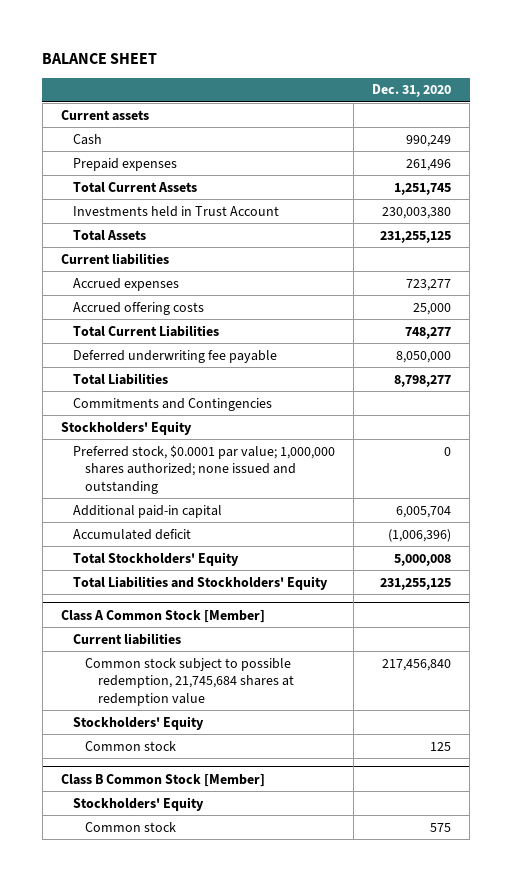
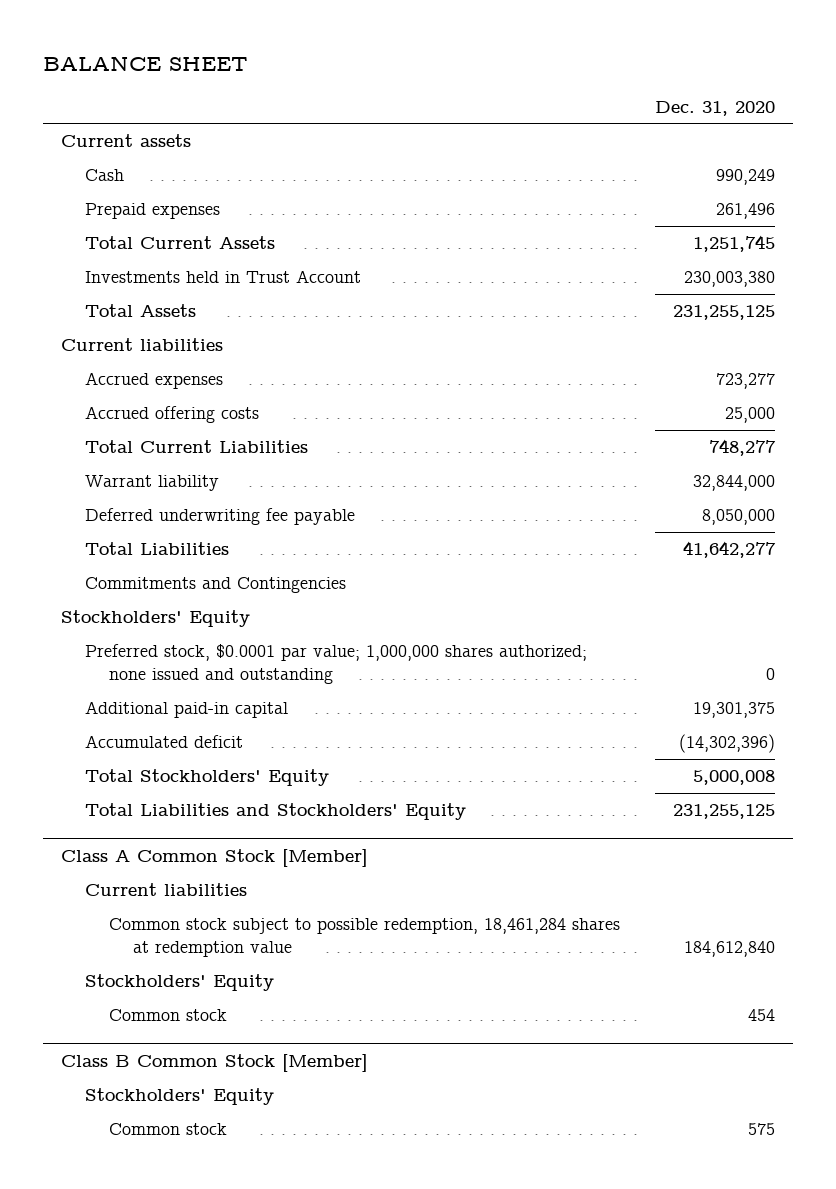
none -> [84,475,219,492] Warrant liability
[394,374,452,387] 8,798,277 -> [683,541,777,559] 41,642,277
[396,505,452,518] 6,005,704 -> [693,702,776,719] 19,301,375
[388,528,452,542] (1,006,396) -> [679,734,776,754] (14,302,396)
[85,657,294,706] Common stock subject to possible redemption, 21,745,684 shares at redemption value -> [109,918,621,958] Common stock subject to possible redemption, 18,461,284 shares at redemption value
[382,658,452,671] 217,456,840 -> [684,941,776,958] 184,612,840
[430,741,452,751] 125 -> [748,1009,776,1022] 454

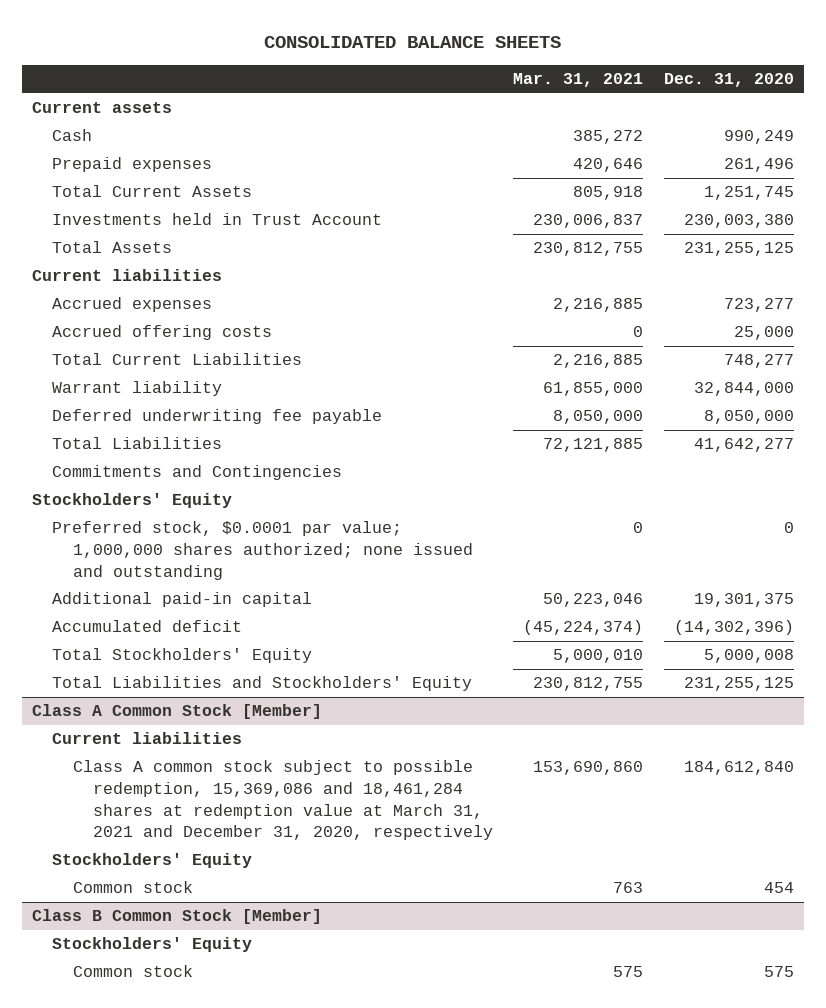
[43,56,249,72] BALANCE SHEET -> [263,35,561,48] CONSOLIDATED BALANCE SHEETS
none -> [513,73,644,88] Mar. 31, 2021
[109,918,621,958] Common stock subject to possible redemption, 18,461,284 shares at redemption value -> [72,760,494,841] Class A common stock subject to possible redemption, 15,369,086 and 18,461,284 shares at redemption value at March 31, 2021 and December 31, 2020, respectively

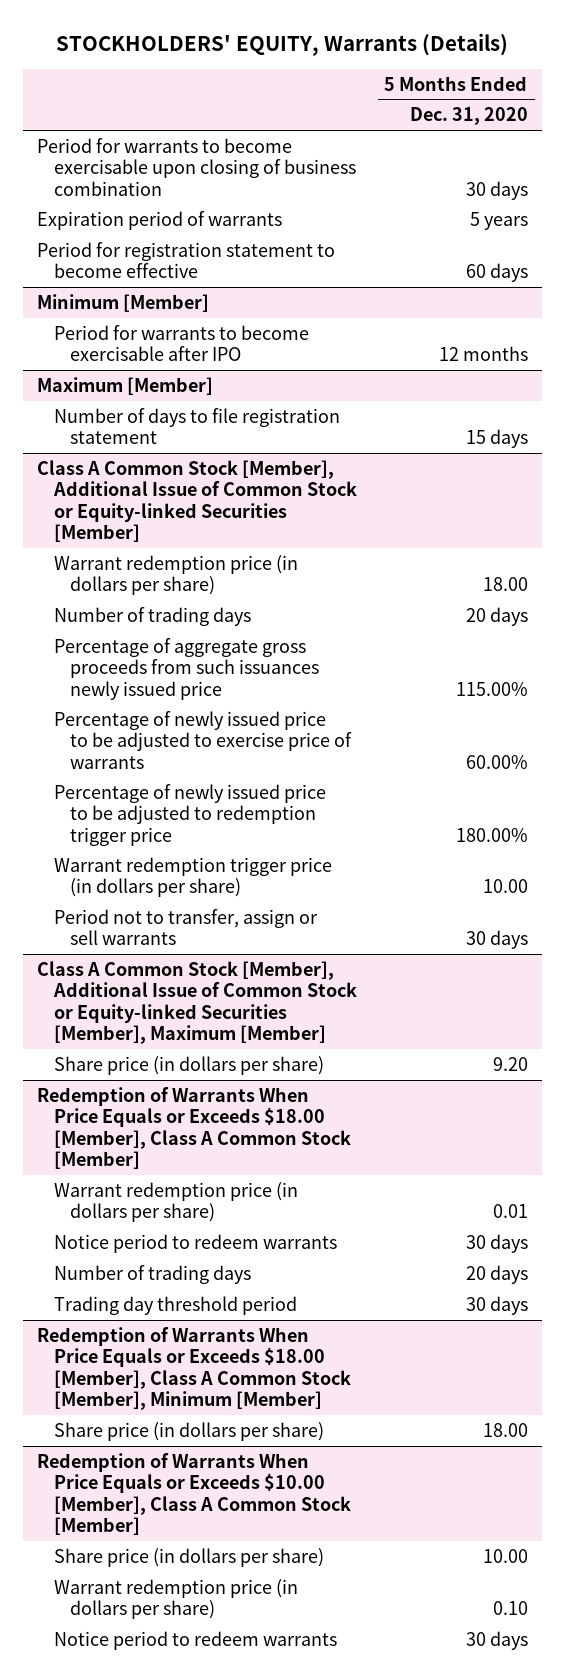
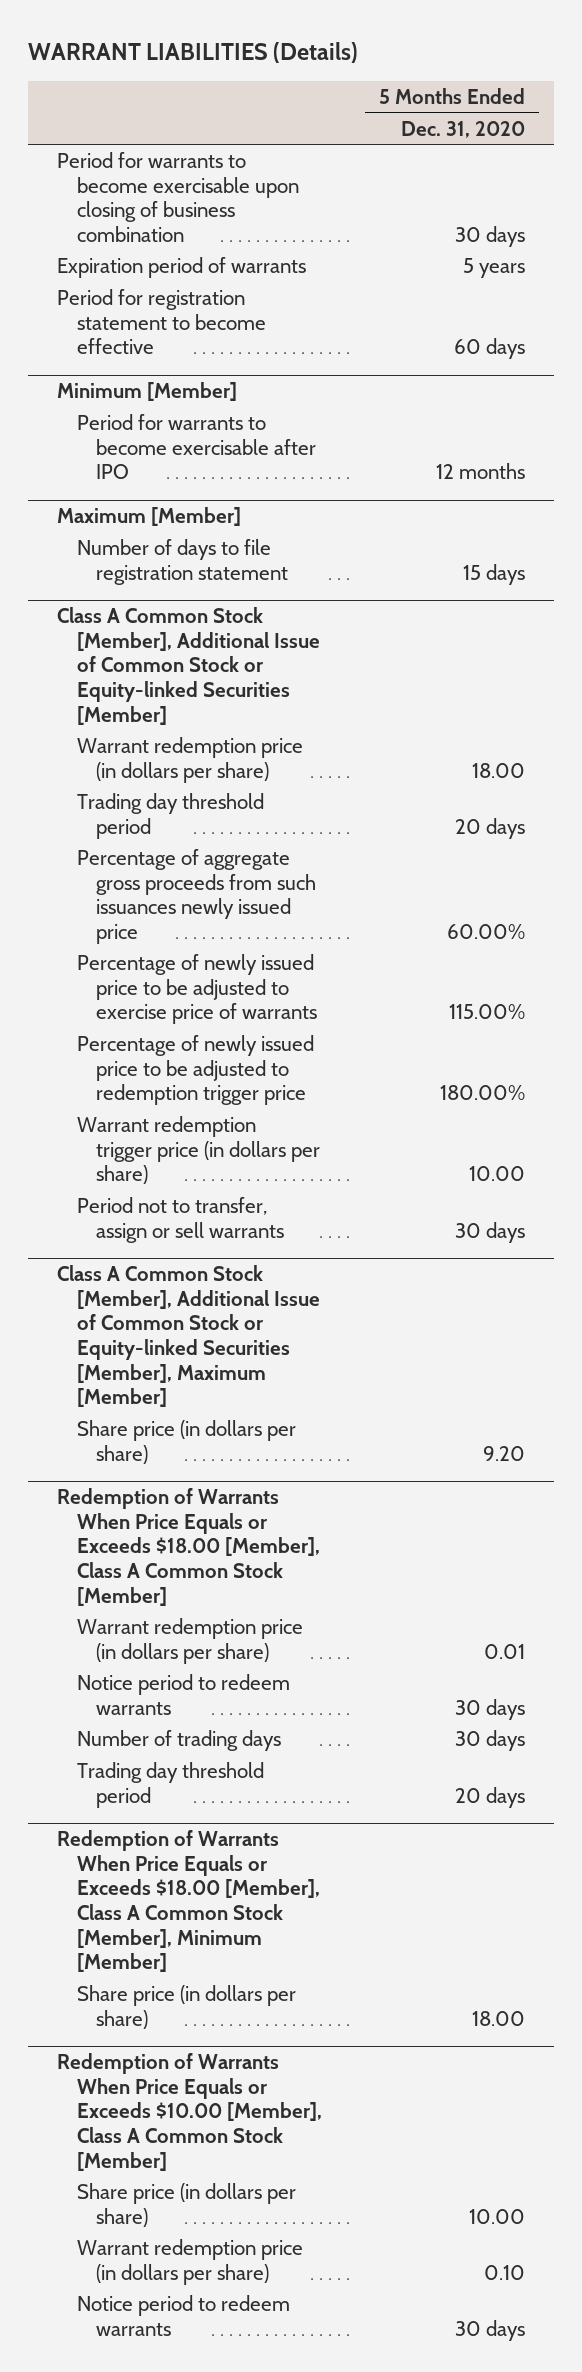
[56,32,509,56] STOCKHOLDERS' EQUITY, Warrants (Details) -> [28,42,359,64] WARRANT LIABILITIES (Details)
[53,606,251,626] Number of trading days -> none
none -> [76,793,264,839] Trading day threshold period
[455,681,528,696] 115.00% -> [446,923,525,939] 60.00%
[465,754,528,769] 60.00% -> [448,1004,525,1020] 115.00%
[465,1264,528,1284] 20 days -> [454,1730,525,1752] 30 days
[465,1295,528,1315] 30 days -> [454,1786,525,1808] 20 days

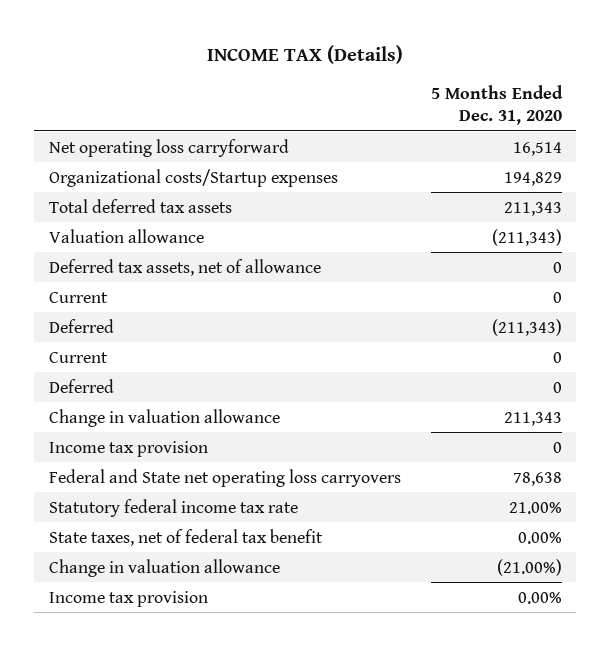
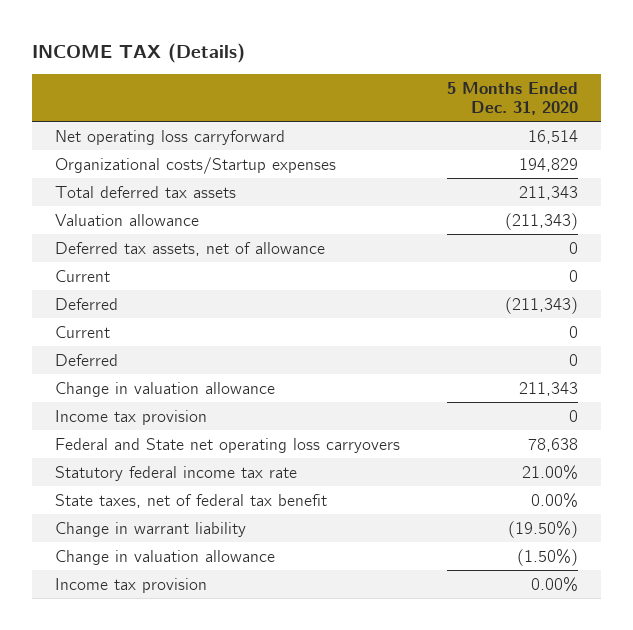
none -> [55,521,247,537] Change in warrant liability
[496,558,562,576] (21.00%) -> [516,548,578,566] (1.50%)

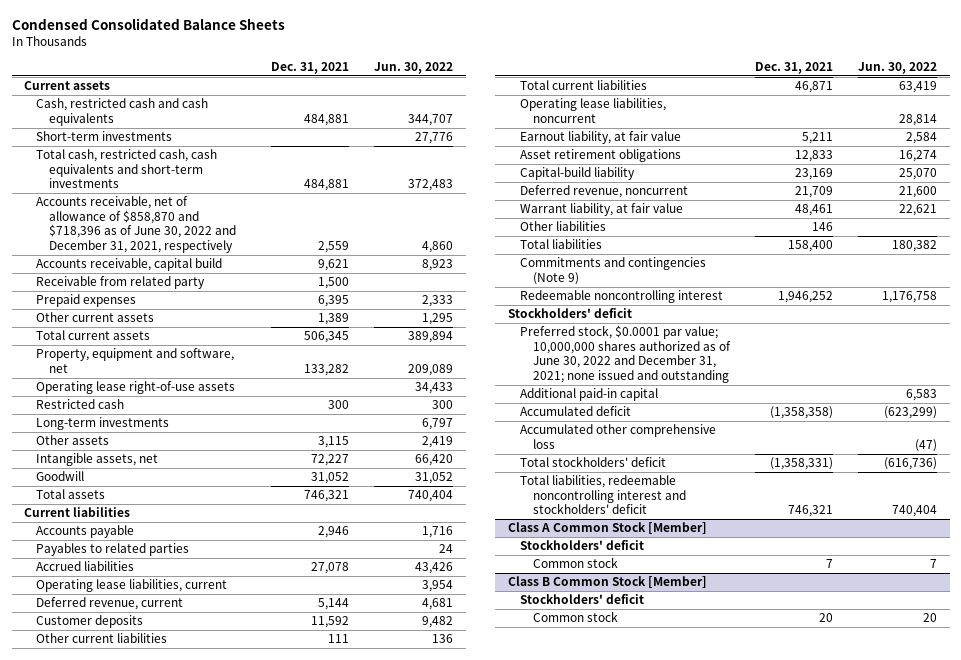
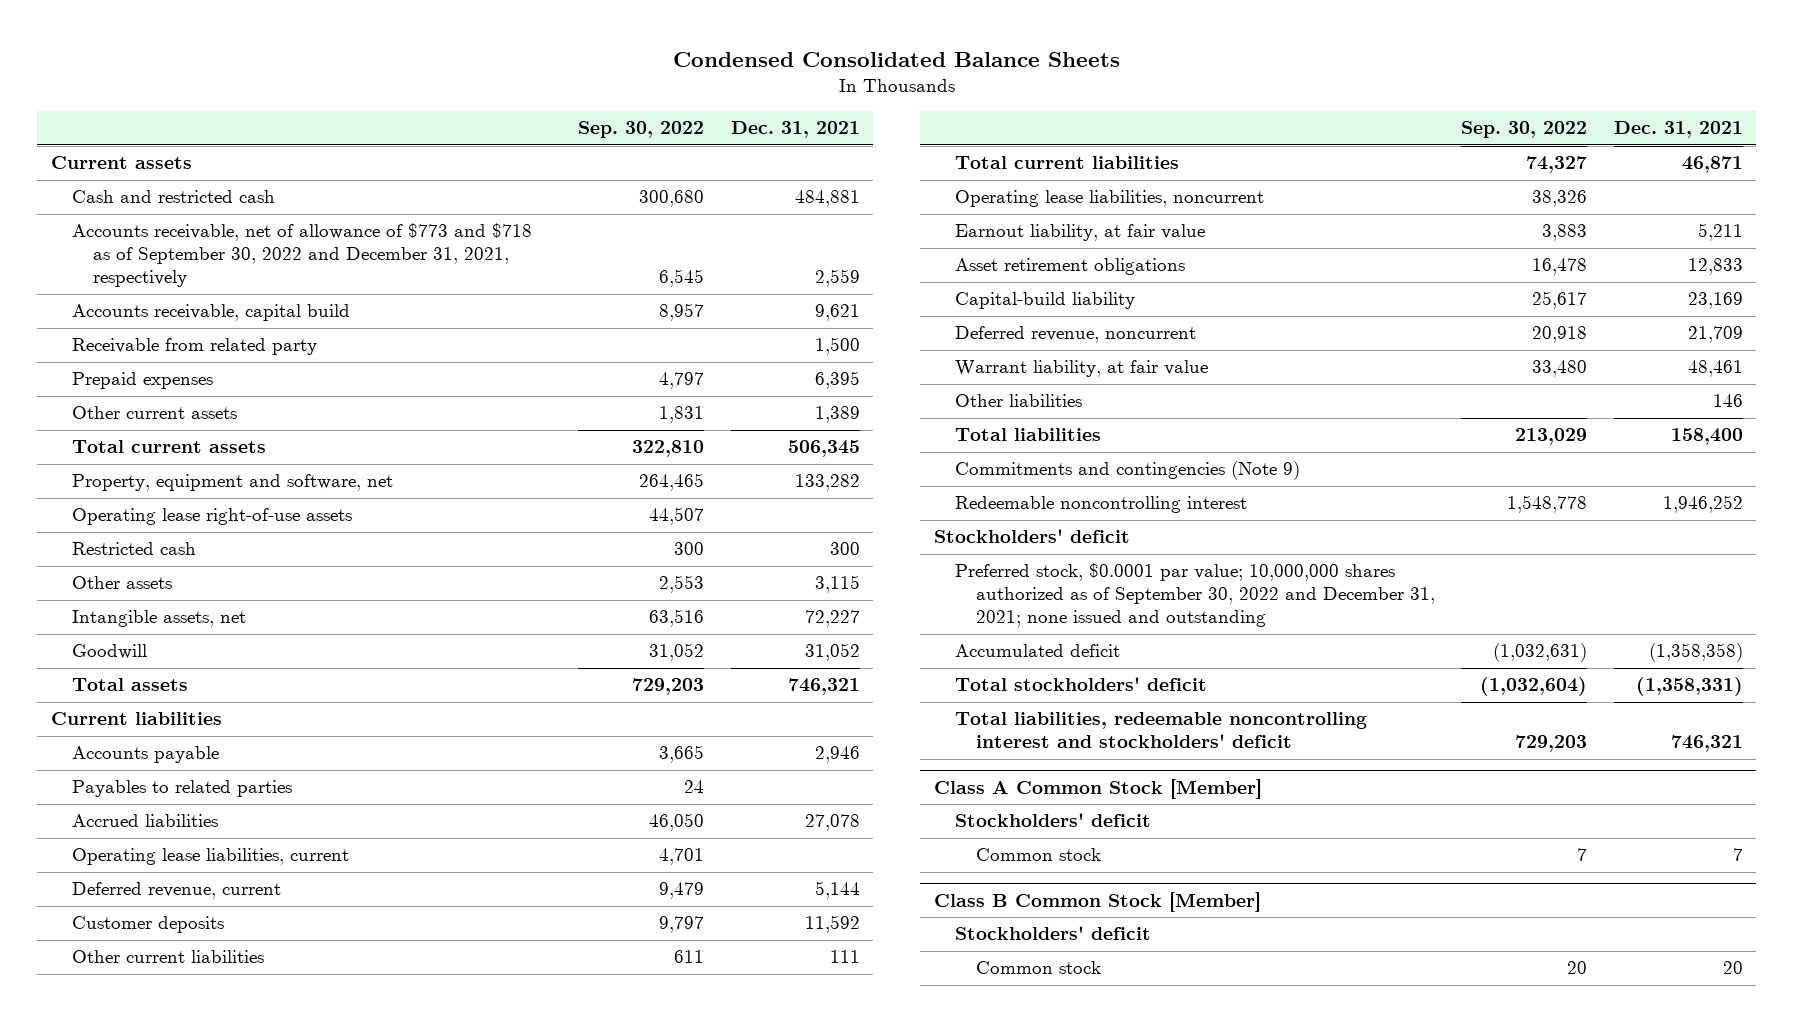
[374,62,454,75] Jun. 30, 2022 -> none
none -> [578,121,705,139] Sep. 30, 2022
[36,131,173,142] Short-term investments -> none
[36,149,218,189] Total cash, restricted cash, cash equivalents and short-term investments -> none
[36,98,209,126] Cash, restricted cash and cash equivalents -> [71,190,275,204] Cash and restricted cash
[36,196,236,253] Accounts receivable, net of allowance of $858,870 and $718,396 as of June 30, 2022 and December 31, 2021, respectively -> [71,223,532,288] Accounts receivable, net of allowance of $773 and $718 as of September 30, 2022 and December 31, 2021, respectively
[36,417,170,431] Long-term investments -> none
[520,388,659,402] Additional paid-in capital -> none
[520,325,731,383] Preferred stock, $0.0001 par value; 10,000,000 shares authorized as of June 30, 2022 and December 31, 2021; none issued and outstanding -> [954,563,1435,628] Preferred stock, $0.0001 par value; 10,000,000 shares authorized as of September 30, 2022 and December 31, 2021; none issued and outstanding
[520,424,717,449] Accumulated other comprehensive loss -> none

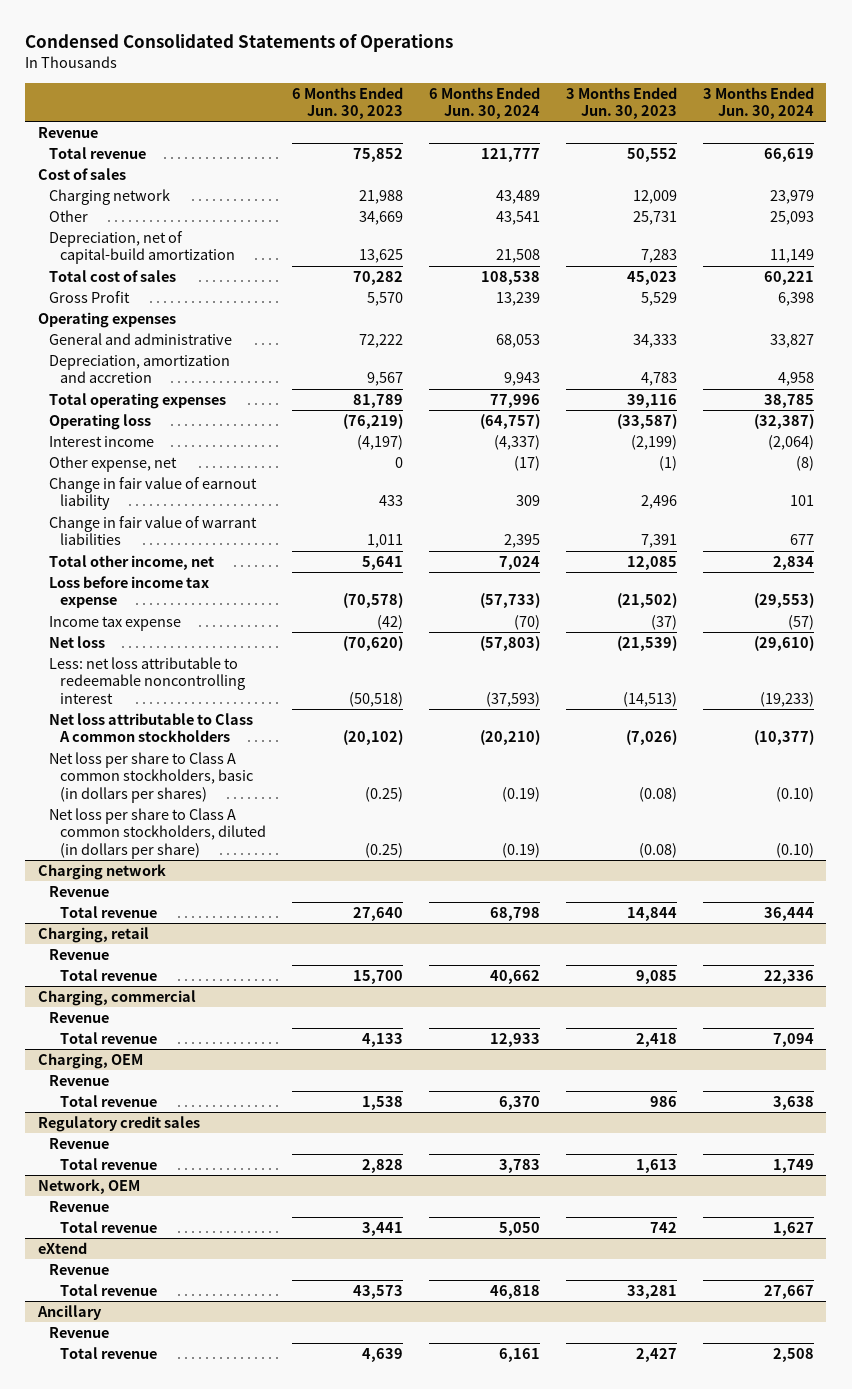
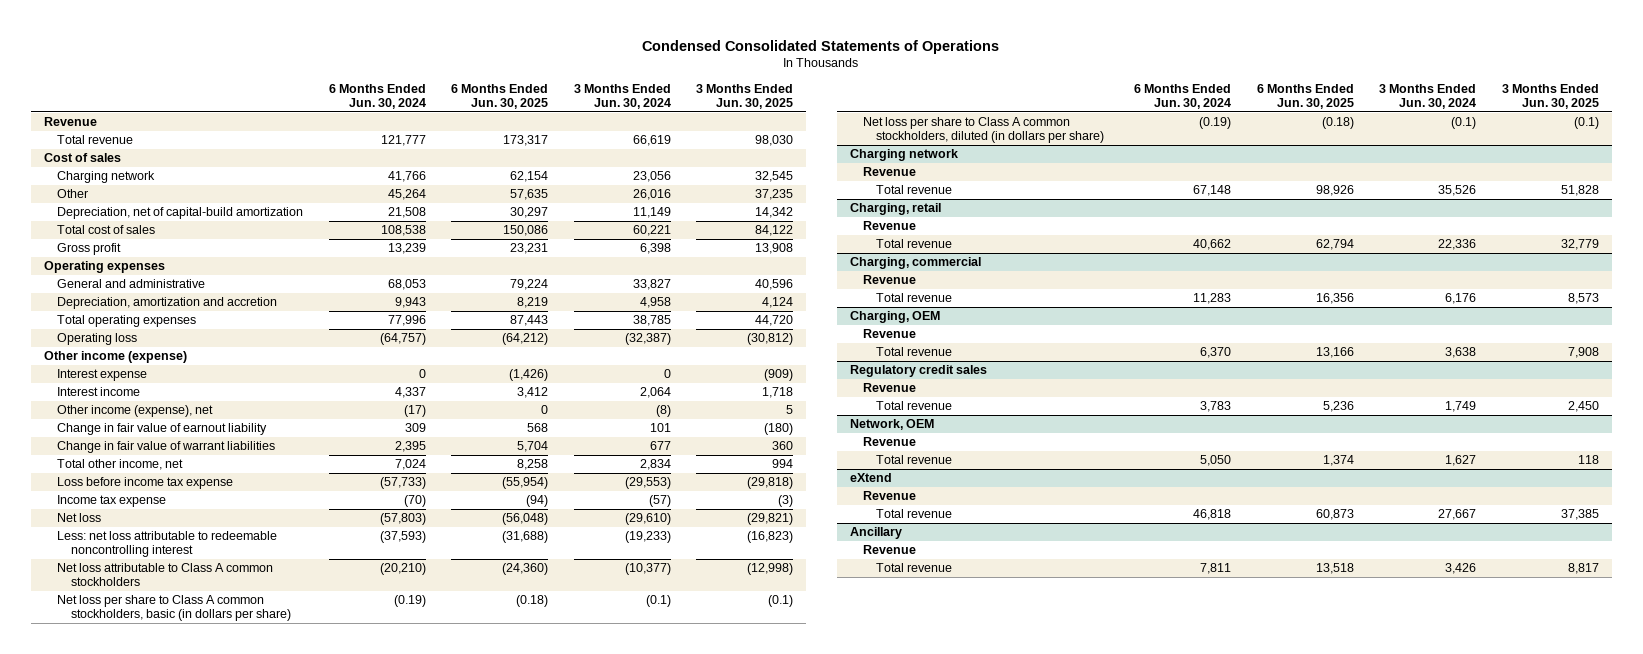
[292,86,404,120] 6 Months Ended Jun. 30, 2023 -> none
[565,86,677,120] 3 Months Ended Jun. 30, 2023 -> none
none -> [451,83,549,110] 6 Months Ended Jun. 30, 2025
none -> [696,83,794,110] 3 Months Ended Jun. 30, 2025
[495,190,540,205] 43,489 -> [387,171,426,183] 41,766
[769,190,814,205] 23,979 -> [632,171,671,183] 23,056
[495,211,540,226] 43,541 -> [387,189,426,201] 45,264
[769,211,814,226] 25,093 -> [632,189,671,201] 26,016
[49,291,131,304] Gross Profit -> [57,243,122,256] Gross profit
none -> [43,351,187,364] Other income (expense)
none -> [57,369,148,382] Interest expense
[493,435,540,451] (4,337) -> [394,387,426,399] 4,337
[767,435,814,451] (2,064) -> [639,387,671,399] 2,064
[49,456,178,473] Other expense, net -> [57,405,214,418] Other income (expense), net
[49,752,254,803] Net loss per share to Class A common stockholders, basic (in dollars per shares) -> [57,595,291,622] Net loss per share to Class A common stockholders, basic (in dollars per share)
[775,786,814,802] (0.10) -> [645,595,671,608] (0.1)
[775,842,814,858] (0.10) -> [1451,117,1477,130] (0.1)
[489,907,540,922] 68,798 -> [1193,185,1232,197] 67,148
[763,907,814,922] 36,444 -> [1438,185,1477,197] 35,526
[489,1033,540,1048] 12,933 -> [1193,293,1232,305] 11,283
[772,1033,814,1048] 7,094 -> [1445,293,1477,305] 6,176
[498,1348,540,1363] 6,161 -> [1200,563,1232,575] 7,811
[772,1348,814,1363] 2,508 -> [1445,563,1477,575] 3,426

